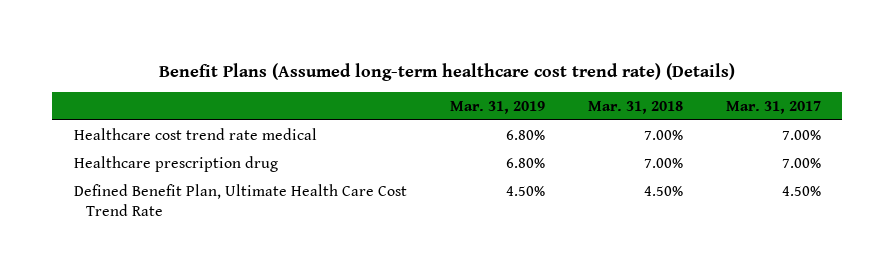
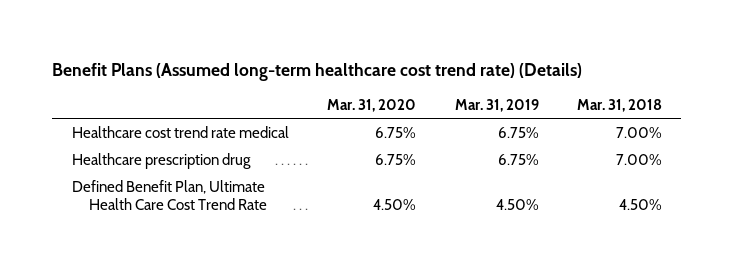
[725,100,821,114] Mar. 31, 2017 -> none
none -> [327,99,417,113] Mar. 31, 2020
[505,129,545,140] 6.80% -> [497,126,539,138] 6.75%
[505,157,545,168] 6.80% -> [497,153,539,165] 6.75%

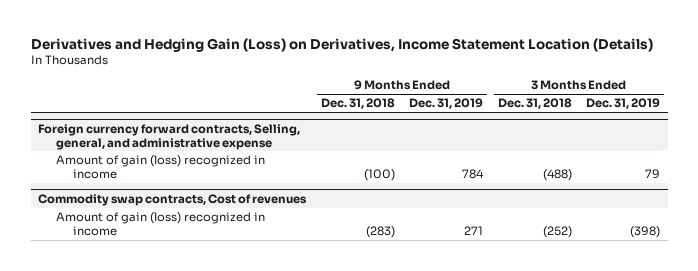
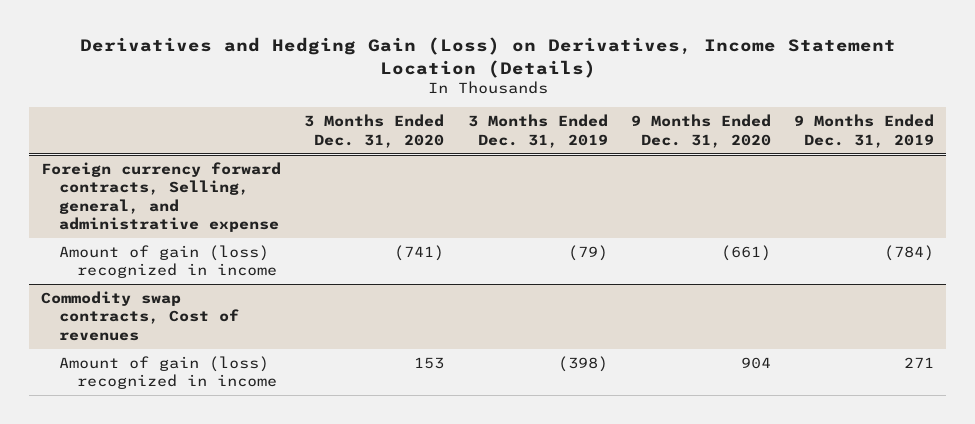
[320,98,395,110] Dec. 31, 2018 -> none
[497,98,572,110] Dec. 31, 2018 -> none
none -> [304,114,445,148] 3 Months Ended Dec. 31, 2020
none -> [630,114,771,148] 9 Months Ended Dec. 31, 2020
[462,168,485,179] 784 -> [884,245,935,262] (784)
[645,168,661,179] 79 -> [567,245,608,262] (79)

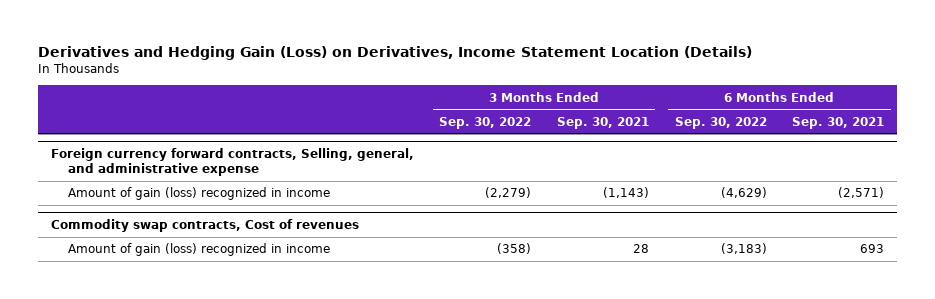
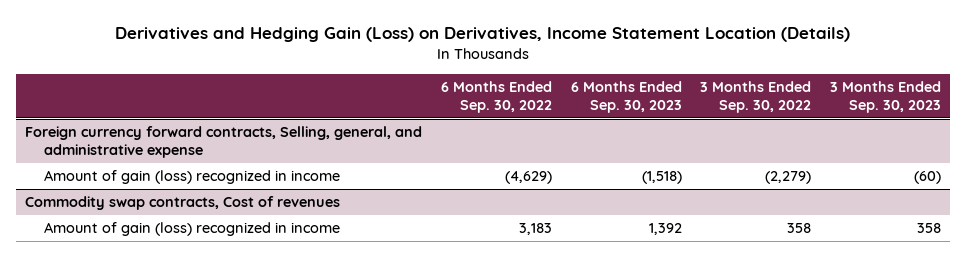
[556,116,649,129] Sep. 30, 2021 -> none
[792,116,885,129] Sep. 30, 2021 -> none
none -> [570,80,682,113] 6 Months Ended Sep. 30, 2023
none -> [829,80,941,113] 3 Months Ended Sep. 30, 2023
[497,243,532,255] (358) -> [787,223,812,234] 358
[720,243,767,255] (3,183) -> [519,223,553,236] 3,183

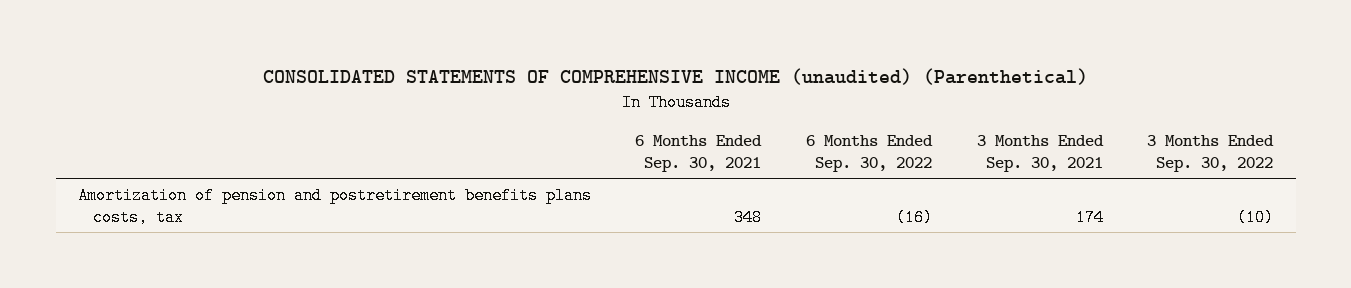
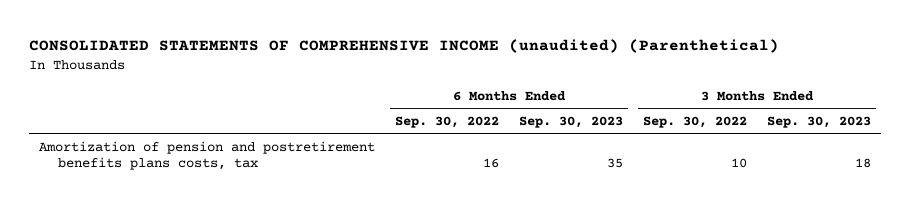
[635,134,763,173] 6 Months Ended Sep. 30, 2021 -> none
[976,134,1104,173] 3 Months Ended Sep. 30, 2021 -> none
none -> [518,115,623,128] Sep. 30, 2023
none -> [766,115,871,128] Sep. 30, 2023
[896,209,934,227] (16) -> [482,158,499,169] 16
[1237,209,1275,227] (10) -> [730,158,747,169] 10

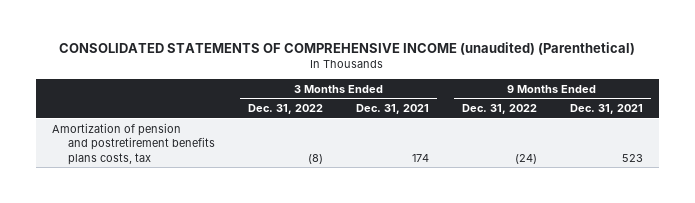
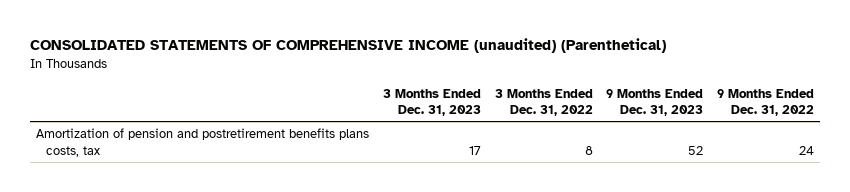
[356,104,430,115] Dec. 31, 2021 -> none
[569,104,643,115] Dec. 31, 2021 -> none
none -> [382,88,481,117] 3 Months Ended Dec. 31, 2023
none -> [606,88,704,117] 9 Months Ended Dec. 31, 2023
[308,153,324,164] (8) -> [584,145,593,155] 8
[514,153,537,164] (24) -> [798,145,814,155] 24

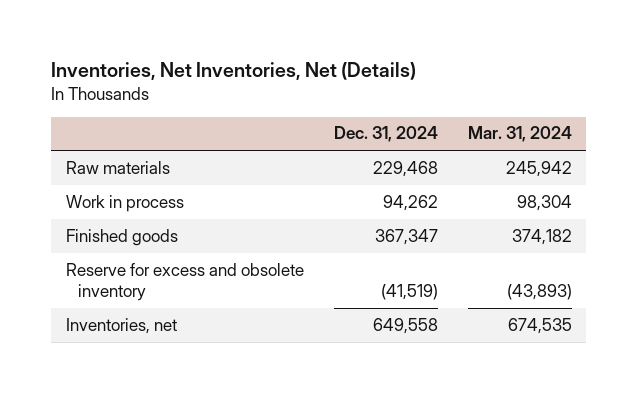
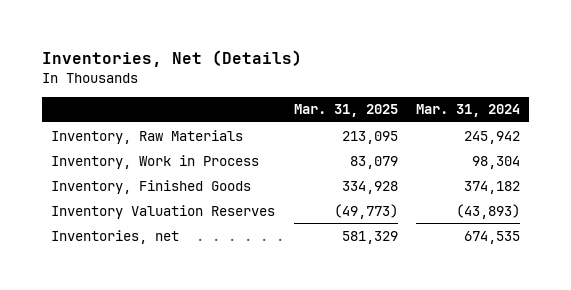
[50,61,416,80] Inventories, Net Inventories, Net (Details) -> [41,49,302,67] Inventories, Net (Details)
[333,126,438,143] Dec. 31, 2024 -> none
none -> [293,104,398,118] Mar. 31, 2025
[65,160,170,174] Raw materials -> [51,129,244,144] Inventory, Raw Materials
[65,194,184,212] Work in process -> [51,154,260,169] Inventory, Work in Process
[65,228,178,246] Finished goods -> [51,179,252,194] Inventory, Finished Goods
[65,262,304,302] Reserve for excess and obsolete inventory -> [51,204,276,219] Inventory Valuation Reserves

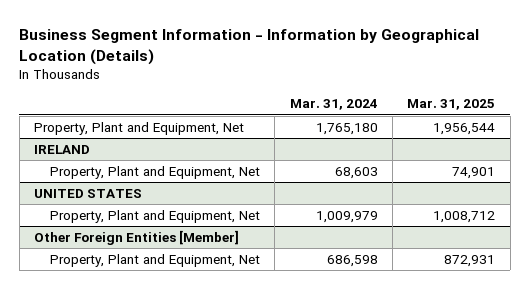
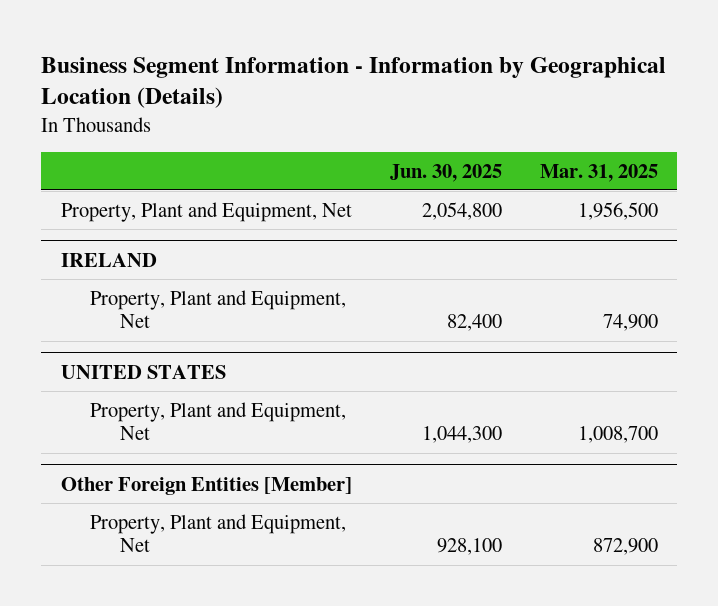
[289,99,378,111] Mar. 31, 2024 -> none
none -> [389,163,502,182] Jun. 30, 2025
[433,122,496,135] 1,956,544 -> [577,201,658,220] 1,956,500
[452,166,496,179] 74,901 -> [602,314,658,332] 74,900
[433,210,496,223] 1,008,712 -> [577,426,658,444] 1,008,700
[444,254,496,267] 872,931 -> [592,538,658,556] 872,900

